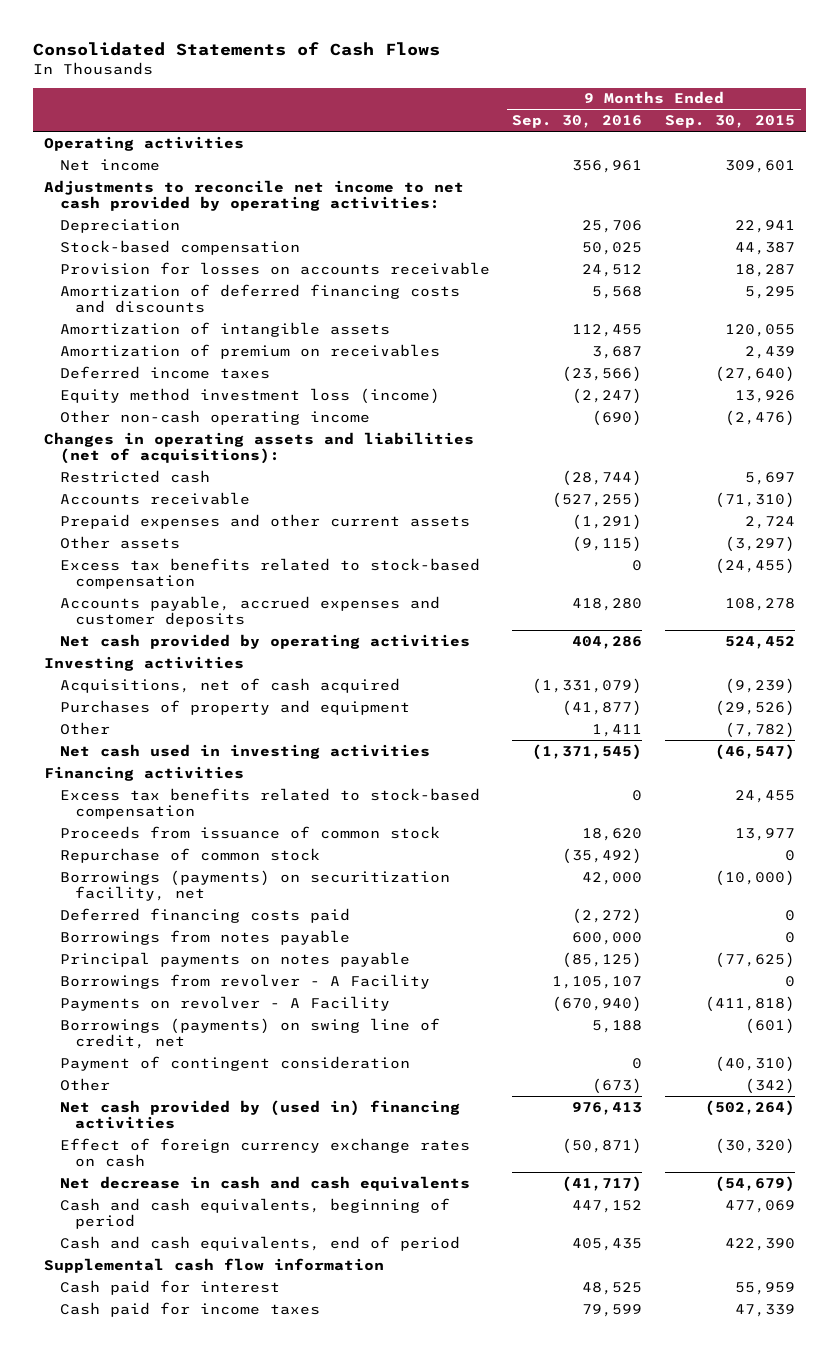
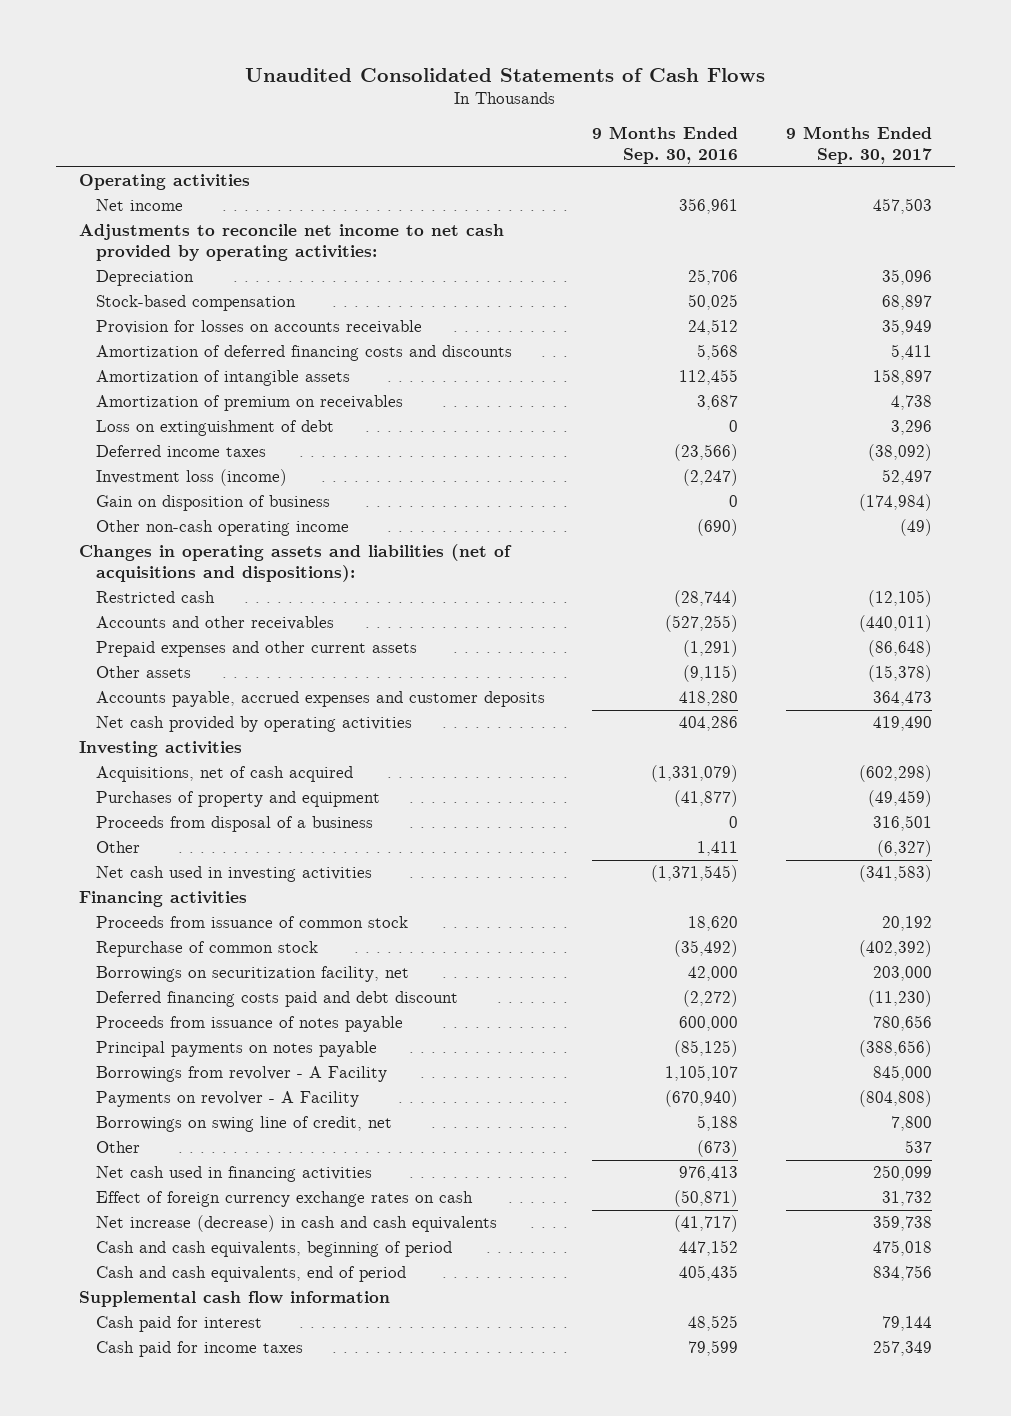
[33,41,441,56] Consolidated Statements of Cash Flows -> [245,67,766,82] Unaudited Consolidated Statements of Cash Flows
[665,115,796,129] Sep. 30, 2015 -> none
none -> [785,126,932,165] 9 Months Ended Sep. 30, 2017
none -> [95,420,334,437] Loss on extinguishment of debt
[59,387,440,404] Equity method investment loss (income) -> [95,469,287,487] Investment loss (income)
none -> [95,495,330,512] Gain on disposition of business
[44,431,475,465] Changes in operating assets and liabilities (net of acquisitions): -> [79,544,513,582] Changes in operating assets and liabilities (net of acquisitions and dispositions):
[59,491,250,505] Accounts receivable -> [95,616,334,631] Accounts and other receivables
[59,557,480,590] Excess tax benefits related to stock-based compensation -> none
none -> [95,816,373,833] Proceeds from disposal of a business
[59,787,480,820] Excess tax benefits related to stock-based compensation -> none
[59,869,450,902] Borrowings (payments) on securitization facility, net -> [95,966,409,983] Borrowings on securitization facility, net
[59,907,350,923] Deferred financing costs paid -> [95,991,458,1008] Deferred financing costs paid and debt discount
[59,929,350,945] Borrowings from notes payable -> [95,1016,403,1033] Proceeds from issuance of notes payable
[59,1055,410,1071] Payment of contingent consideration -> none
[59,1017,440,1050] Borrowings (payments) on swing line of credit, net -> [95,1116,392,1133] Borrowings on swing line of credit, net
[59,1099,460,1130] Net cash provided by (used in) financing activities -> [95,1166,372,1183] Net cash used in financing activities
[59,1175,470,1191] Net decrease in cash and cash equivalents -> [95,1215,497,1233] Net increase (decrease) in cash and cash equivalents

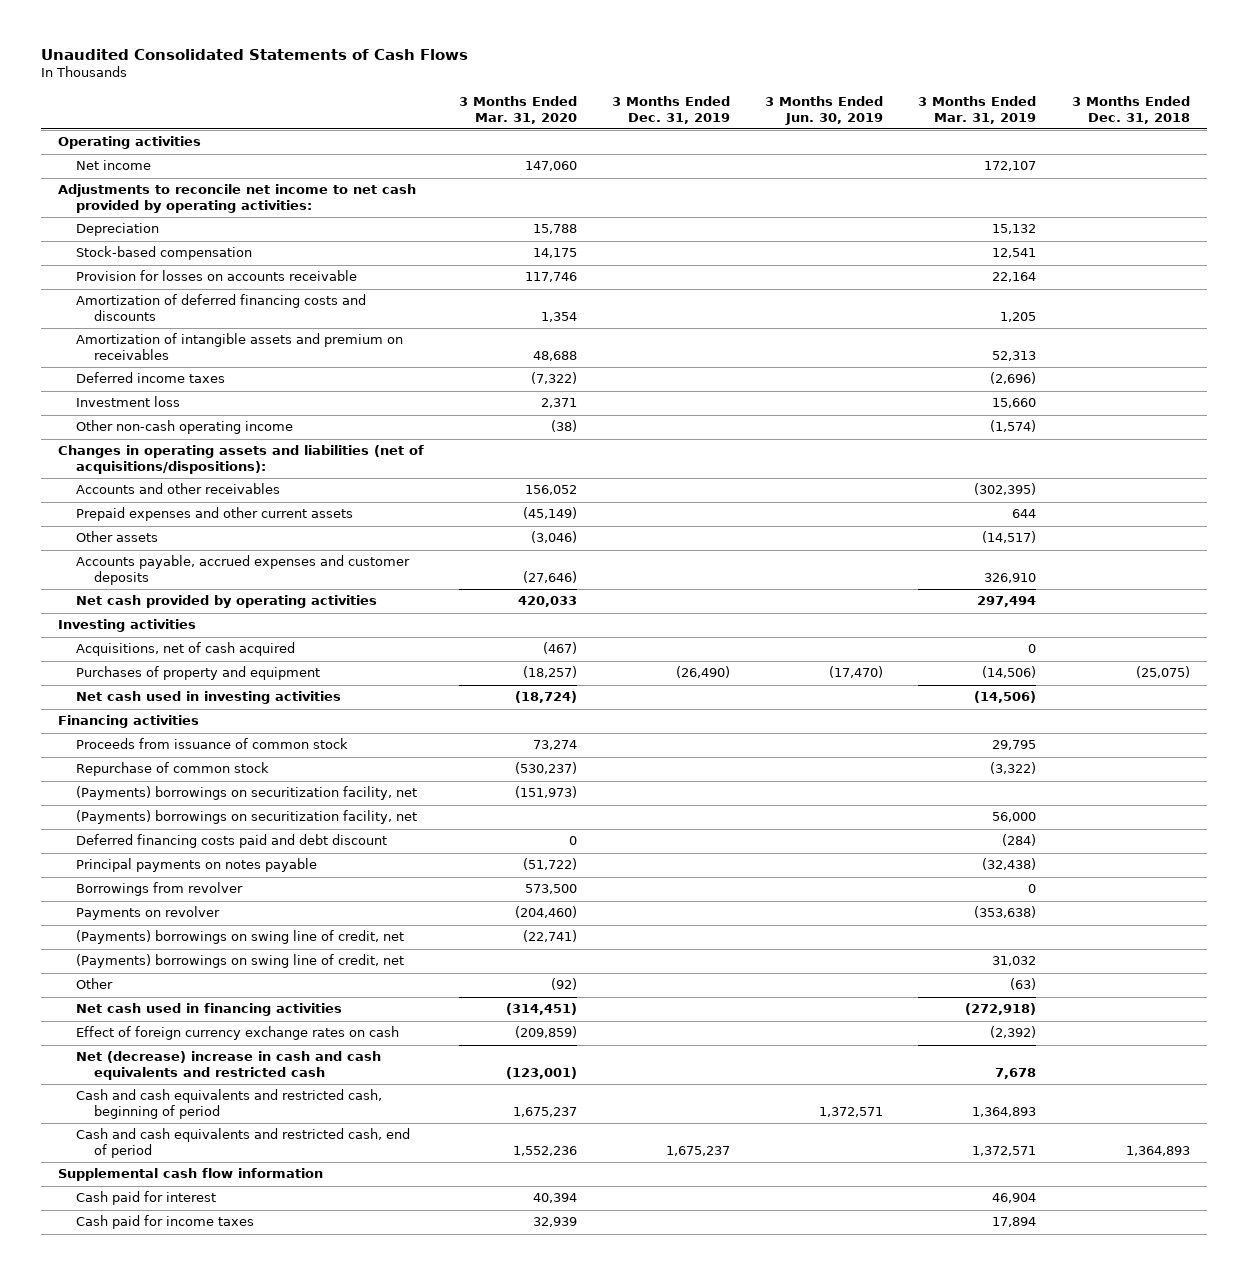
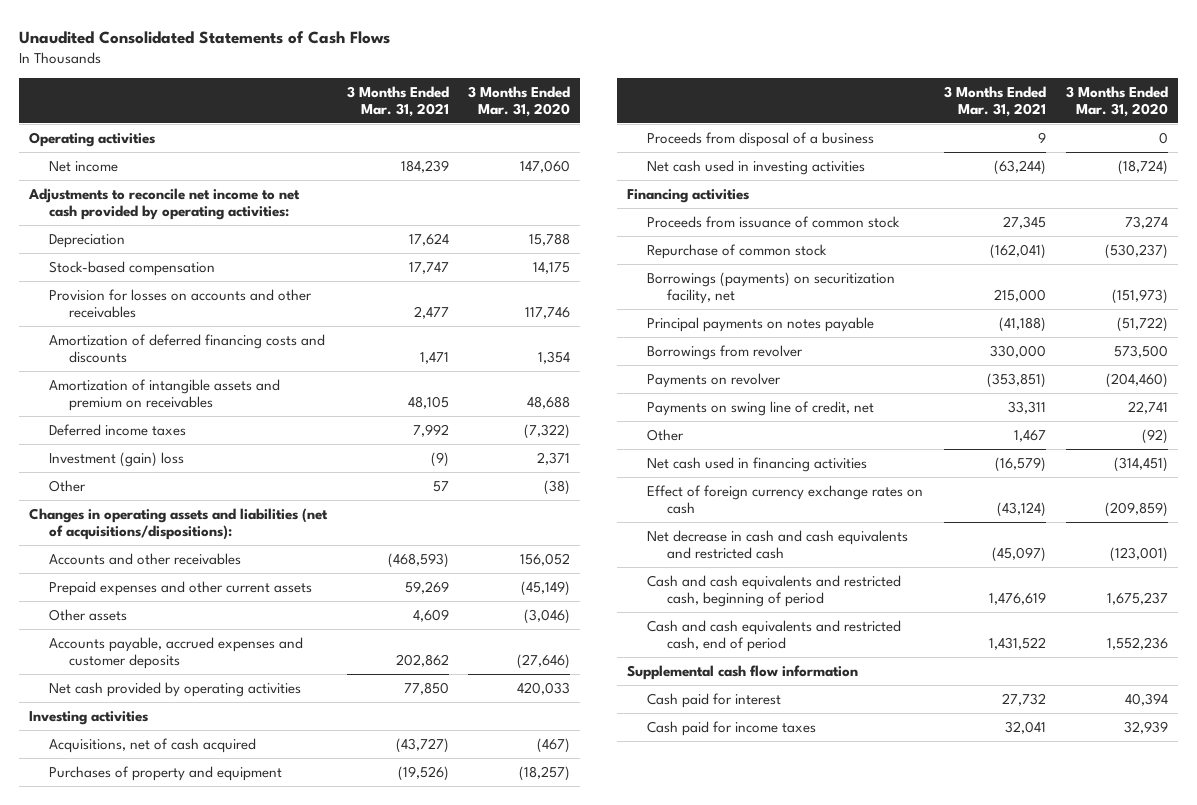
[612,96,731,124] 3 Months Ended Dec. 31, 2019 -> none
[765,96,884,125] 3 Months Ended Jun. 30, 2019 -> none
[918,96,1037,124] 3 Months Ended Mar. 31, 2019 -> none
[1071,96,1190,124] 3 Months Ended Dec. 31, 2018 -> none
none -> [346,85,449,117] 3 Months Ended Mar. 31, 2021
[75,270,357,282] Provision for losses on accounts receivable -> [48,288,312,319] Provision for losses on accounts and other receivables
[75,396,180,408] Investment loss -> [48,451,184,467] Investment (gain) loss
[75,420,293,435] Other non-cash operating income -> [48,479,86,492] Other
none -> [646,131,874,147] Proceeds from disposal of a business
[75,810,417,825] (Payments) borrowings on securitization facility, net -> none
[75,834,387,849] Deferred financing costs paid and debt discount -> none
[75,786,417,801] (Payments) borrowings on securitization facility, net -> [646,271,895,305] Borrowings (payments) on securitization facility, net
[75,954,404,969] (Payments) borrowings on swing line of credit, net -> none
[75,930,404,945] (Payments) borrowings on swing line of credit, net -> [646,400,874,416] Payments on swing line of credit, net
[523,930,578,943] (22,741) -> [1127,400,1168,414] 22,741
[75,1051,381,1080] Net (decrease) increase in cash and cash equivalents and restricted cash -> [646,529,908,560] Net decrease in cash and cash equivalents and restricted cash

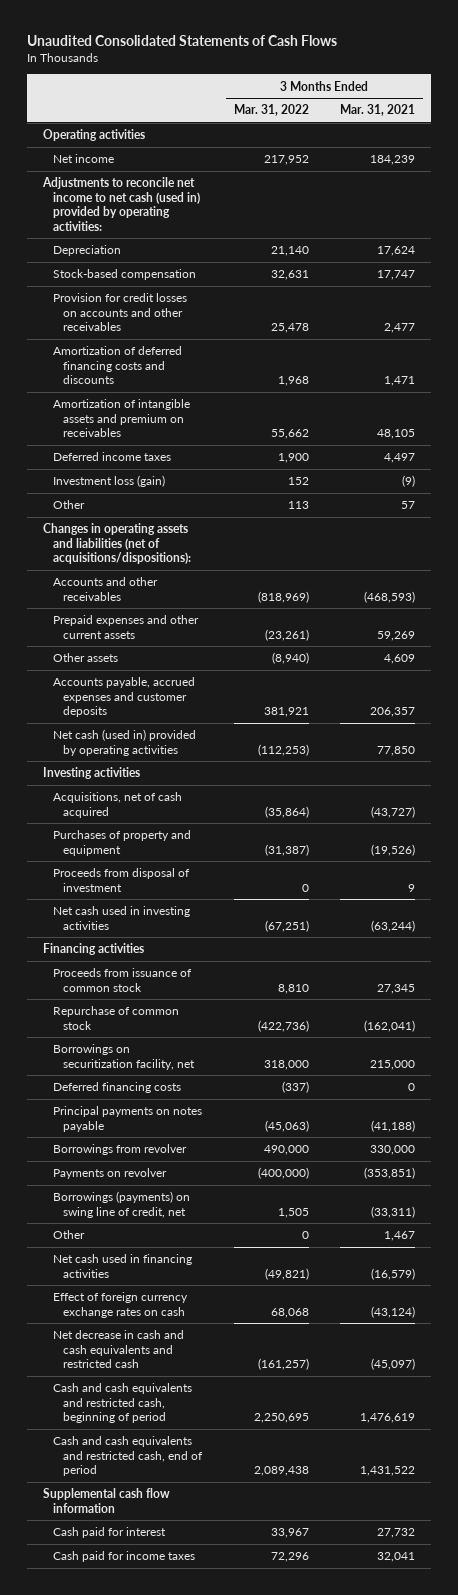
[468,85,571,117] 3 Months Ended Mar. 31, 2020 -> none
none -> [233,104,309,117] Mar. 31, 2022
[28,187,301,221] Adjustments to reconcile net income to net cash provided by operating activities: -> [41,177,200,231] Adjustments to reconcile net income to net cash (used in) provided by operating activities:
[48,288,312,319] Provision for losses on accounts and other receivables -> [52,293,187,332] Provision for credit losses on accounts and other receivables
[412,423,449,437] 7,992 -> [384,453,416,464] 4,497
[48,451,184,467] Investment (gain) loss -> [52,475,165,488] Investment loss (gain)
[395,654,449,668] 202,862 -> [370,707,416,718] 206,357
[48,681,301,697] Net cash provided by operating activities -> [52,729,196,756] Net cash (used in) provided by operating activities
[646,131,874,147] Proceeds from disposal of a business -> [52,868,190,892] Proceeds from disposal of investment
[646,271,895,305] Borrowings (payments) on securitization facility, net -> [52,1044,195,1070] Borrowings on securitization facility, net
none -> [52,1082,181,1094] Deferred financing costs
[646,400,874,416] Payments on swing line of credit, net -> [52,1191,190,1218] Borrowings (payments) on swing line of credit, net
[1008,400,1047,414] 33,311 -> [371,1205,416,1218] (33,311)

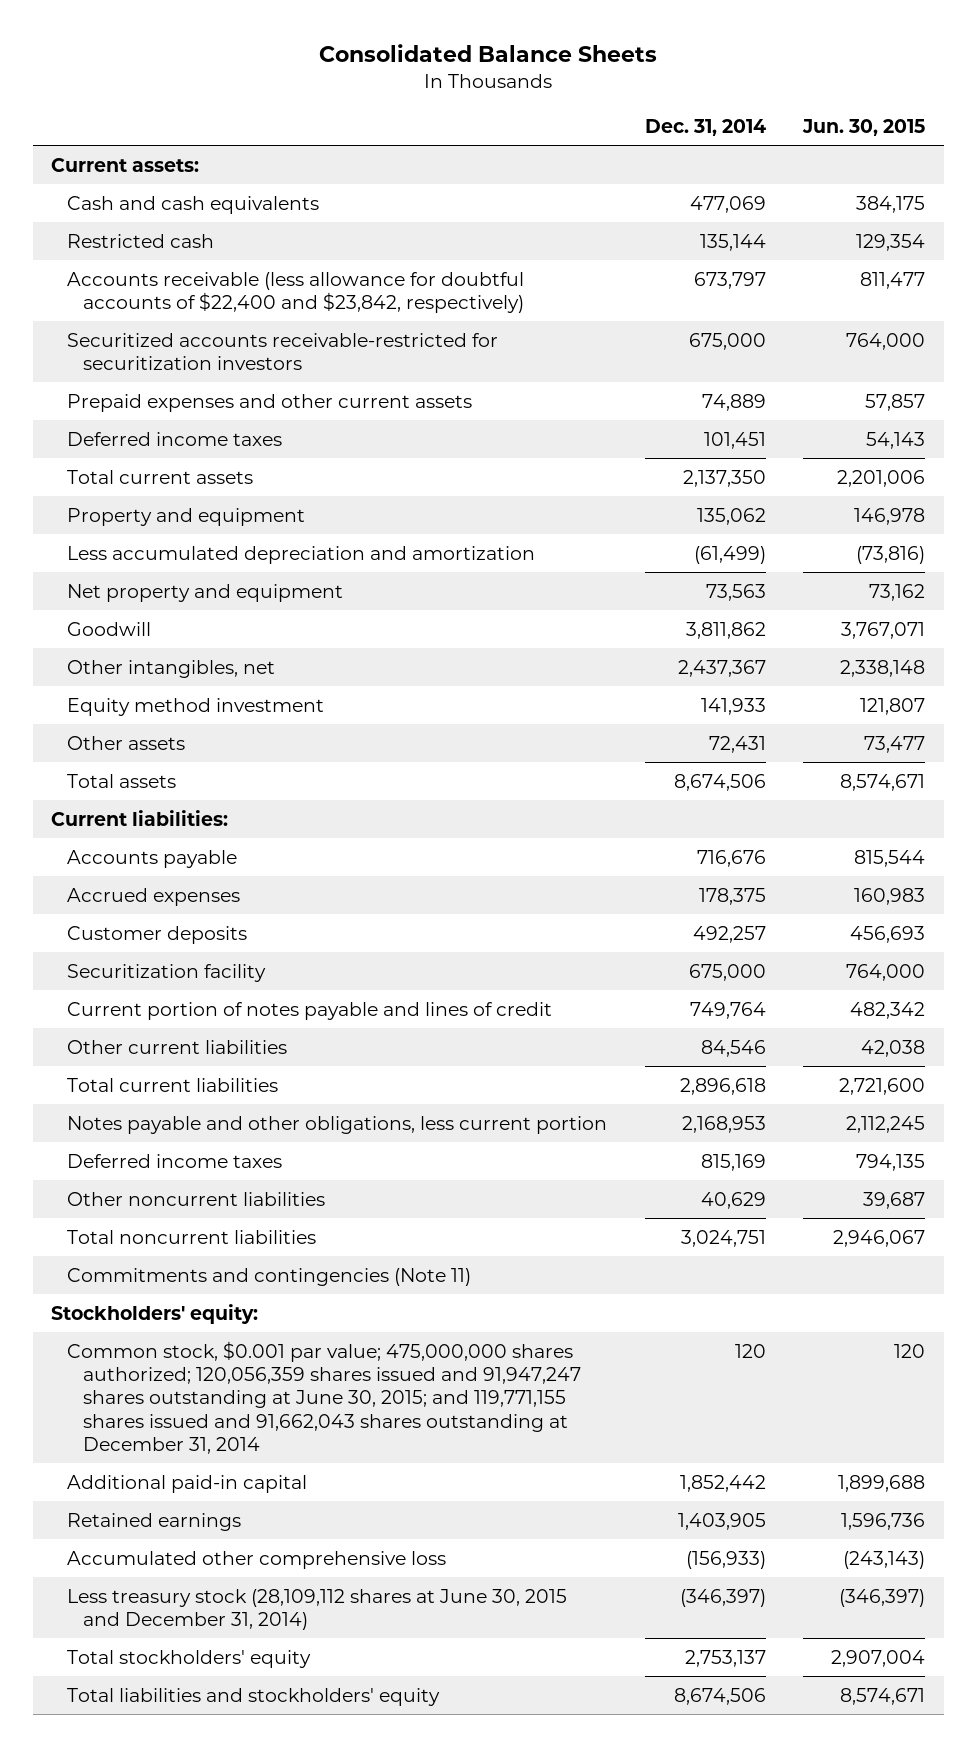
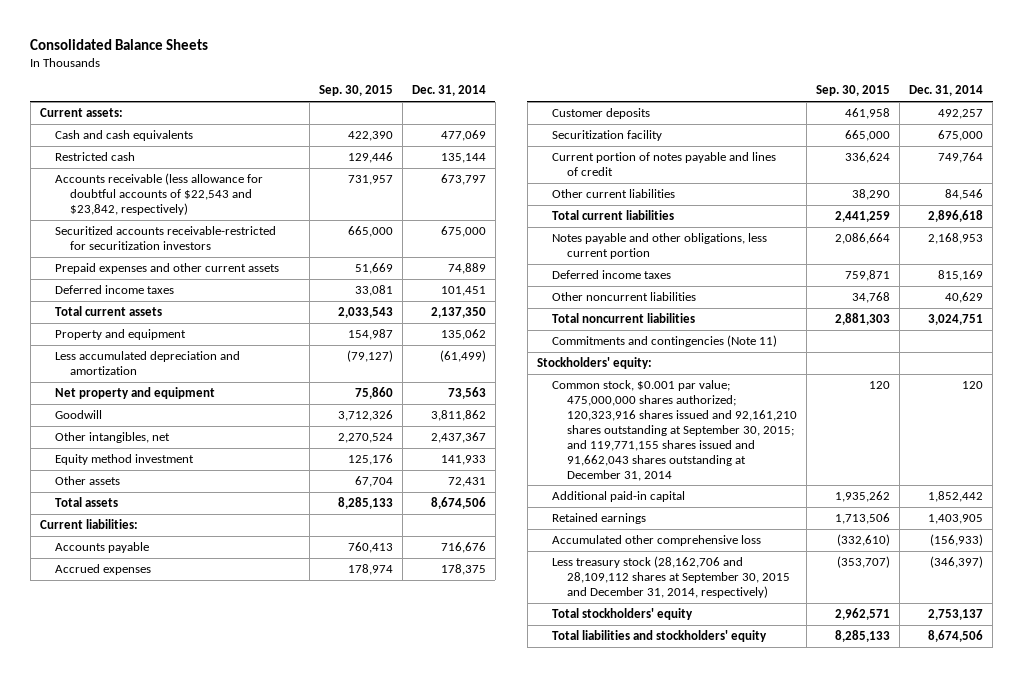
[802,118,926,136] Jun. 30, 2015 -> none
none -> [318,85,393,97] Sep. 30, 2015
[67,271,525,313] Accounts receivable (less allowance for doubtful accounts of $22,400 and $23,842, respectively) -> [54,173,263,215] Accounts receivable (less allowance for doubtful accounts of $22,543 and $23,842, respectively)
[67,1340,582,1454] Common stock, $0.001 par value; 475,000,000 shares authorized; 120,056,359 shares issued and 91,947,247 shares outstanding at June 30, 2015; and 119,771,155 shares issued and 91,662,043 shares outstanding at December 31, 2014 -> [551,380,797,481] Common stock, $0.001 par value; 475,000,000 shares authorized; 120,323,916 shares issued and 92,161,210 shares outstanding at September 30, 2015; and 119,771,155 shares issued and 91,662,043 shares outstanding at December 31, 2014
[67,1588,568,1630] Less treasury stock (28,109,112 shares at June 30, 2015 and December 31, 2014) -> [551,556,790,598] Less treasury stock (28,162,706 and 28,109,112 shares at September 30, 2015 and December 31, 2014, respectively)

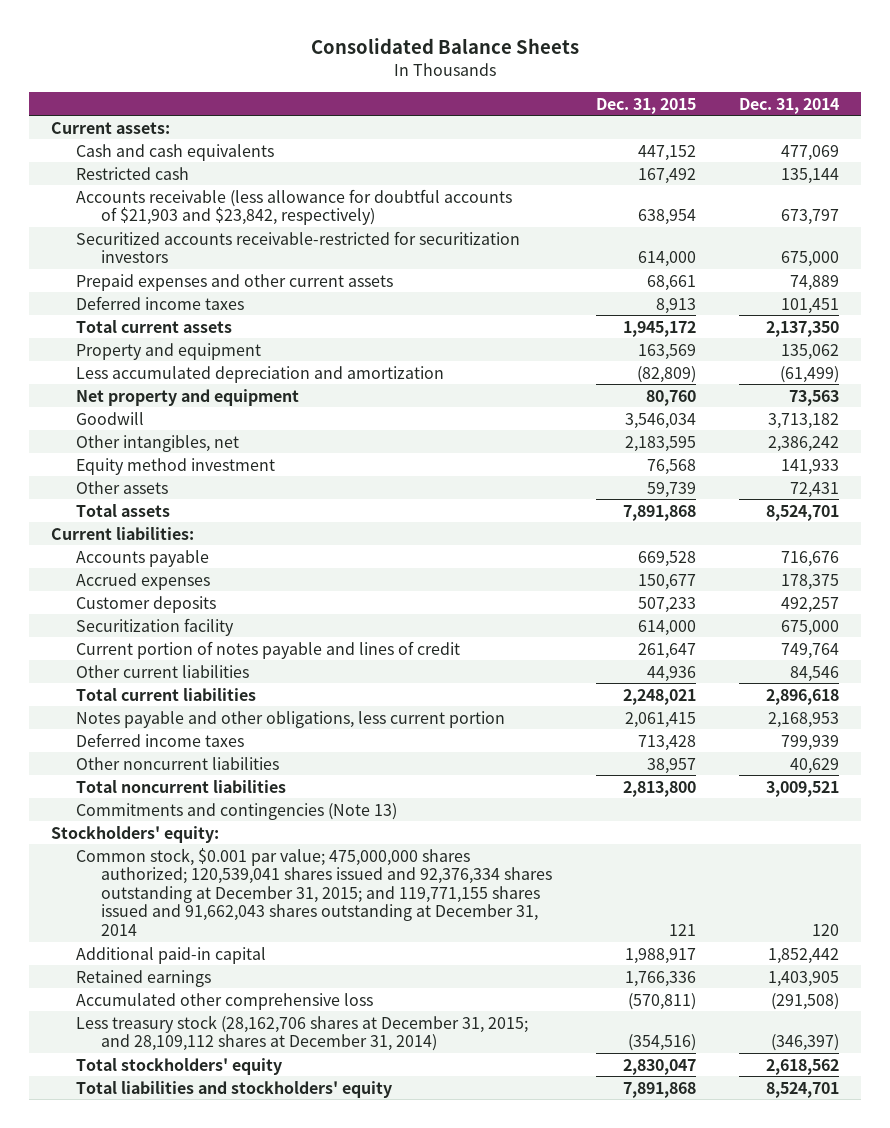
[318,85,393,97] Sep. 30, 2015 -> none
none -> [595,97,696,114] Dec. 31, 2015
[54,173,263,215] Accounts receivable (less allowance for doubtful accounts of $22,543 and $23,842, respectively) -> [76,188,513,226] Accounts receivable (less allowance for doubtful accounts of $21,903 and $23,842, respectively)
[430,410,486,422] 3,811,862 -> [768,412,840,429] 3,713,182
[430,432,486,444] 2,437,367 -> [768,435,840,452] 2,386,242
[430,497,486,510] 8,674,506 -> [766,504,840,521] 8,524,701
[937,270,983,282] 815,169 -> [781,734,840,751] 799,939
[927,314,983,326] 3,024,751 -> [766,780,840,797] 3,009,521
[551,335,777,348] Commitments and contingencies (Note 11) -> [76,802,398,820] Commitments and contingencies (Note 13)
[551,380,797,481] Common stock, $0.001 par value; 475,000,000 shares authorized; 120,323,916 shares issued and 92,161,210 shares outstanding at September 30, 2015; and 119,771,155 shares issued and 91,662,043 shares outstanding at December 31, 2014 -> [76,847,553,937] Common stock, $0.001 par value; 475,000,000 shares authorized; 120,539,041 shares issued and 92,376,334 shares outstanding at December 31, 2015; and 119,771,155 shares issued and 91,662,043 shares outstanding at December 31, 2014
[929,534,983,547] (156,933) -> [771,992,840,1010] (291,508)
[551,556,790,598] Less treasury stock (28,162,706 and 28,109,112 shares at September 30, 2015 and December 31, 2014, respectively) -> [76,1014,529,1052] Less treasury stock (28,162,706 shares at December 31, 2015; and 28,109,112 shares at December 31, 2014)
[927,609,983,621] 2,753,137 -> [766,1058,840,1075] 2,618,562
[927,630,983,643] 8,674,506 -> [766,1081,840,1098] 8,524,701

